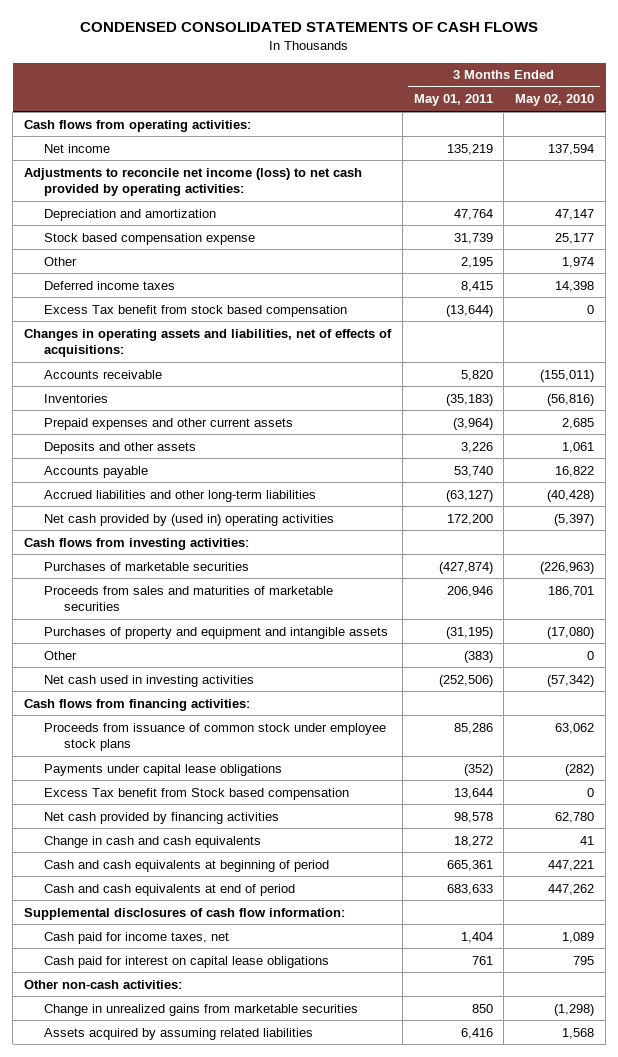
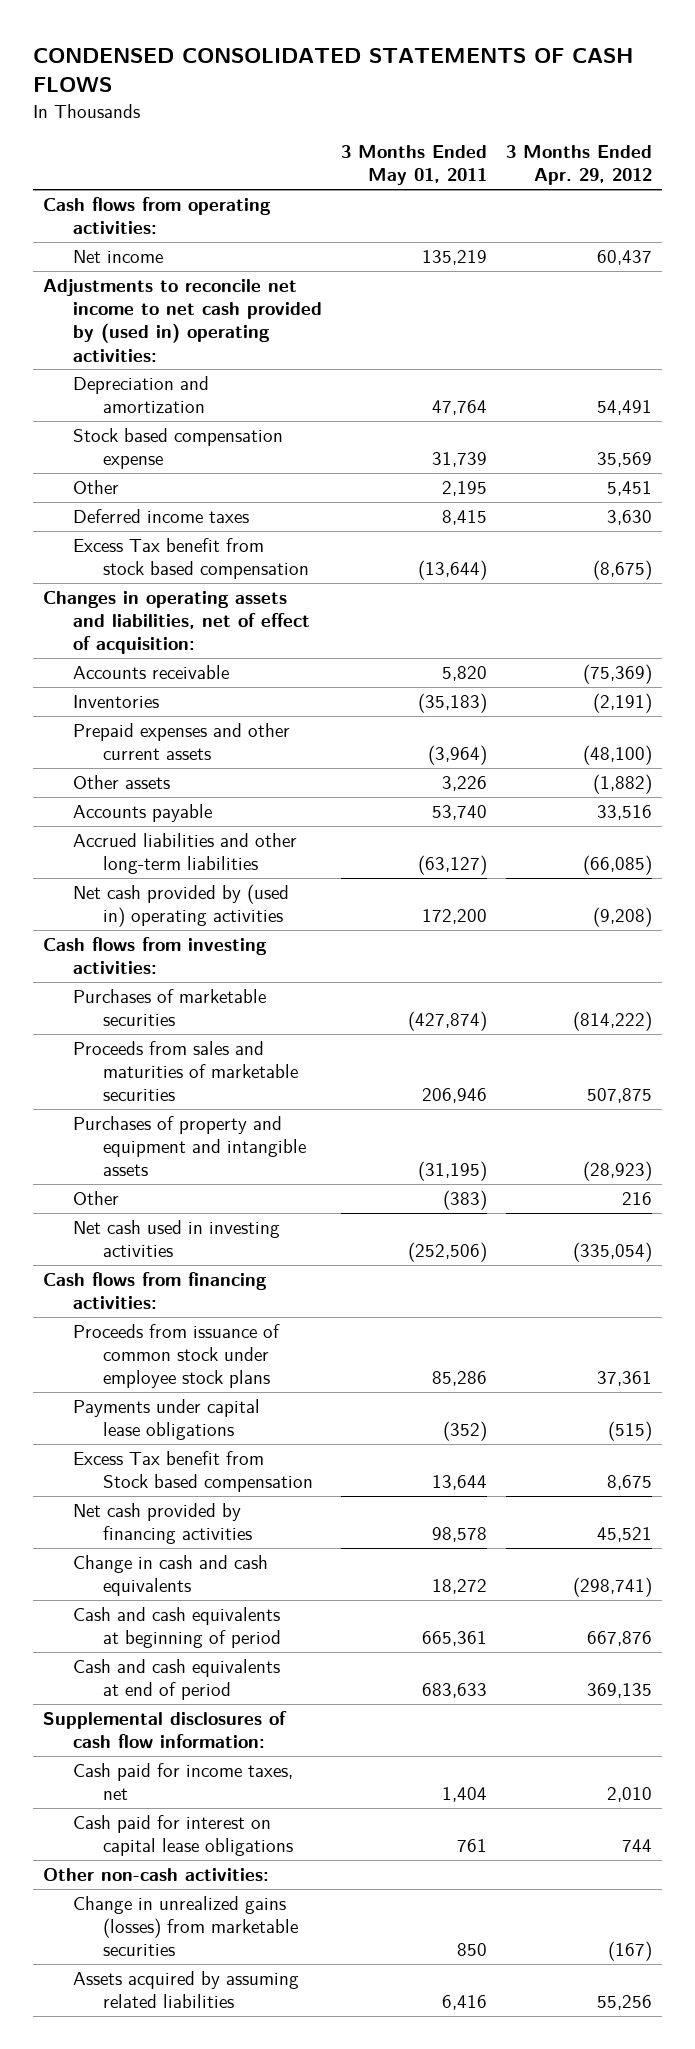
[515,94,595,107] May 02, 2010 -> none
none -> [506,145,653,186] 3 Months Ended Apr. 29, 2012
[23,167,362,197] Adjustments to reconcile net income (loss) to net cash provided by operating activities: -> [42,279,322,362] Adjustments to reconcile net income to net cash provided by (used in) operating activities:
[23,328,392,358] Changes in operating assets and liabilities, net of effects of acquisitions: -> [42,591,310,655] Changes in operating assets and liabilities, net of effect of acquisition:
[44,441,197,454] Deposits and other assets -> [72,775,170,790] Other assets
[44,1003,359,1016] Change in unrealized gains from marketable securities -> [72,1896,298,1957] Change in unrealized gains (losses) from marketable securities

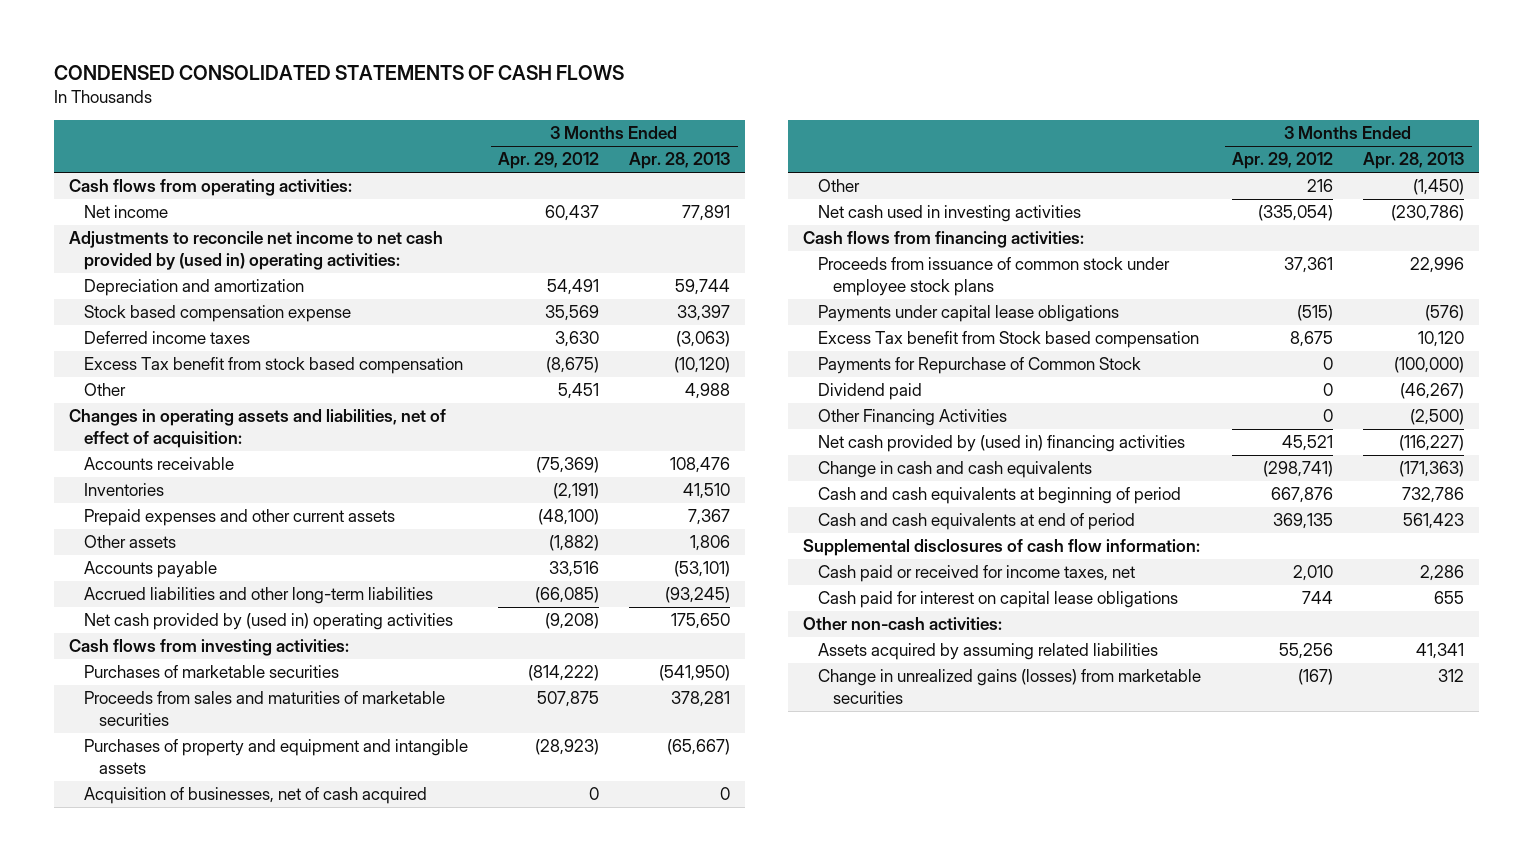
[341,145,488,186] 3 Months Ended May 01, 2011 -> none
none -> [629,152,731,170] Apr. 28, 2013
[72,480,119,495] Other -> [84,383,127,397] Other
none -> [84,787,428,805] Acquisition of businesses, net of cash acquired
none -> [818,357,1142,375] Payments for Repurchase of Common Stock
none -> [818,383,923,401] Dividend paid
none -> [818,409,1008,427] Other Financing Activities
[72,1503,252,1545] Net cash provided by financing activities -> [818,435,1186,453] Net cash provided by (used in) financing activities
[72,1763,293,1801] Cash paid for income taxes, net -> [818,565,1136,583] Cash paid or received for income taxes, net
[72,1896,298,1957] Change in unrealized gains (losses) from marketable securities -> [818,669,1202,704] Change in unrealized gains (losses) from marketable securities

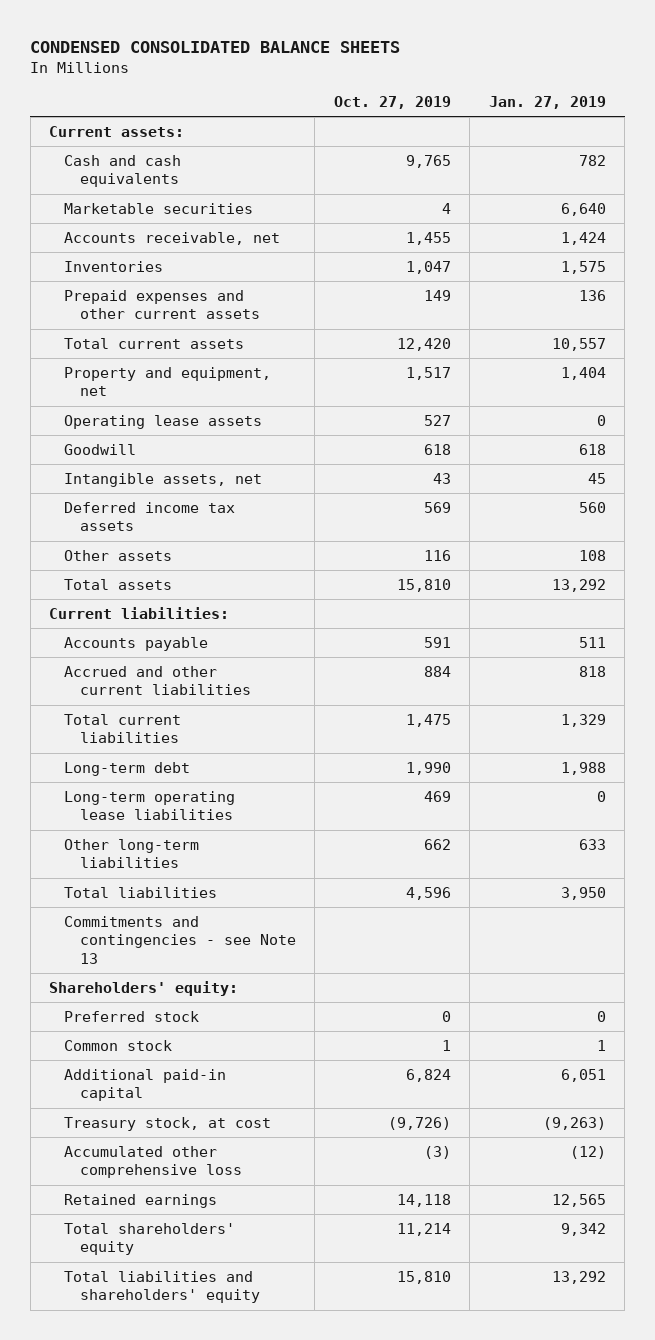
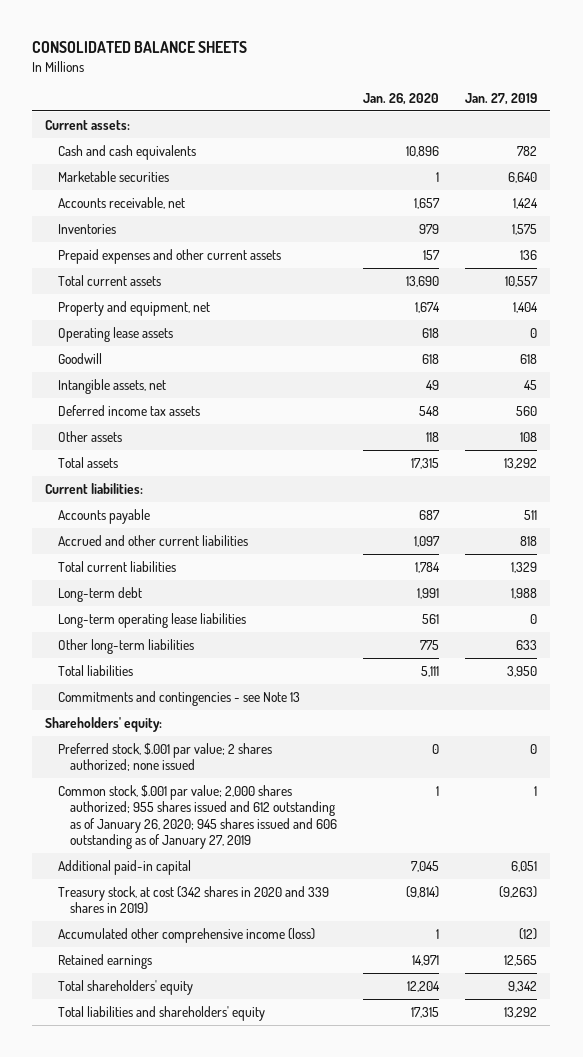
[30,40,401,53] CONDENSED CONSOLIDATED BALANCE SHEETS -> [32,41,248,54] CONSOLIDATED BALANCE SHEETS
[333,96,451,110] Oct. 27, 2019 -> none
none -> [363,92,440,105] Jan. 26, 2020
[64,1010,200,1022] Preferred stock -> [57,742,272,772] Preferred stock, $.001 par value; 2 shares authorized; none issued
[64,1039,173,1051] Common stock -> [57,784,337,850] Common stock, $.001 par value; 2,000 shares authorized; 955 shares issued and 612 outstanding as of January 26, 2020; 945 shares issued and 606 outstanding as of January 27, 2019
[64,1116,272,1131] Treasury stock, at cost -> [57,885,329,915] Treasury stock, at cost (342 shares in 2020 and 339 shares in 2019)
[64,1145,242,1179] Accumulated other comprehensive loss -> [57,927,315,943] Accumulated other comprehensive income (loss)

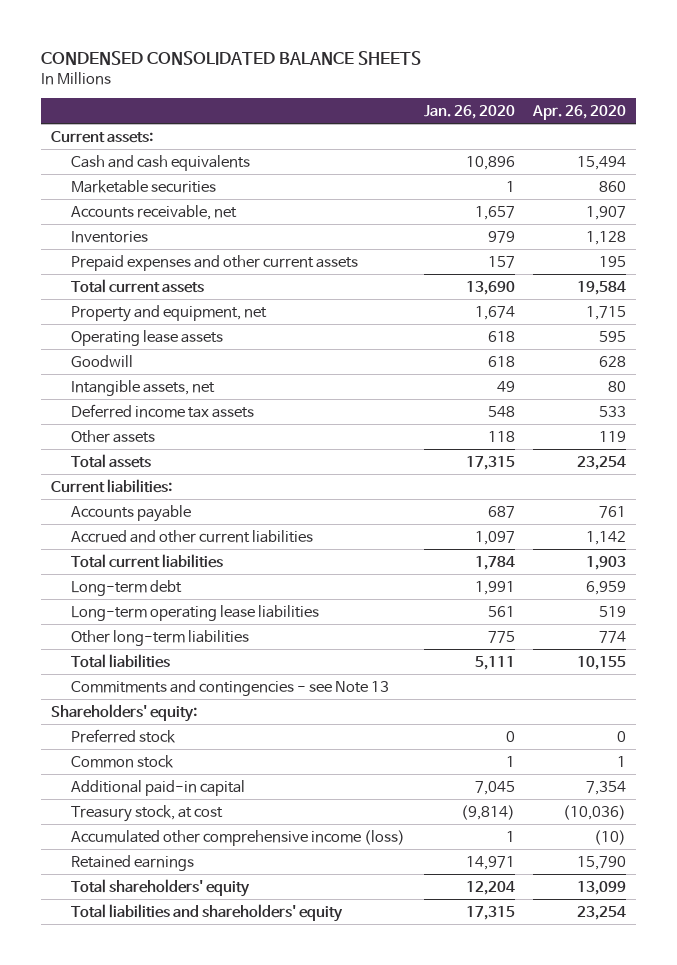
[32,41,248,54] CONSOLIDATED BALANCE SHEETS -> [41,50,422,65] CONDENSED CONSOLIDATED BALANCE SHEETS
[465,92,538,105] Jan. 27, 2019 -> none
none -> [532,105,627,121] Apr. 26, 2020
[57,742,272,772] Preferred stock, $.001 par value; 2 shares authorized; none issued -> [70,728,176,743] Preferred stock
[57,784,337,850] Common stock, $.001 par value; 2,000 shares authorized; 955 shares issued and 612 outstanding as of January 26, 2020; 945 shares issued and 606 outstanding as of January 27, 2019 -> [70,754,174,768] Common stock
[57,885,329,915] Treasury stock, at cost (342 shares in 2020 and 339 shares in 2019) -> [70,804,223,822] Treasury stock, at cost

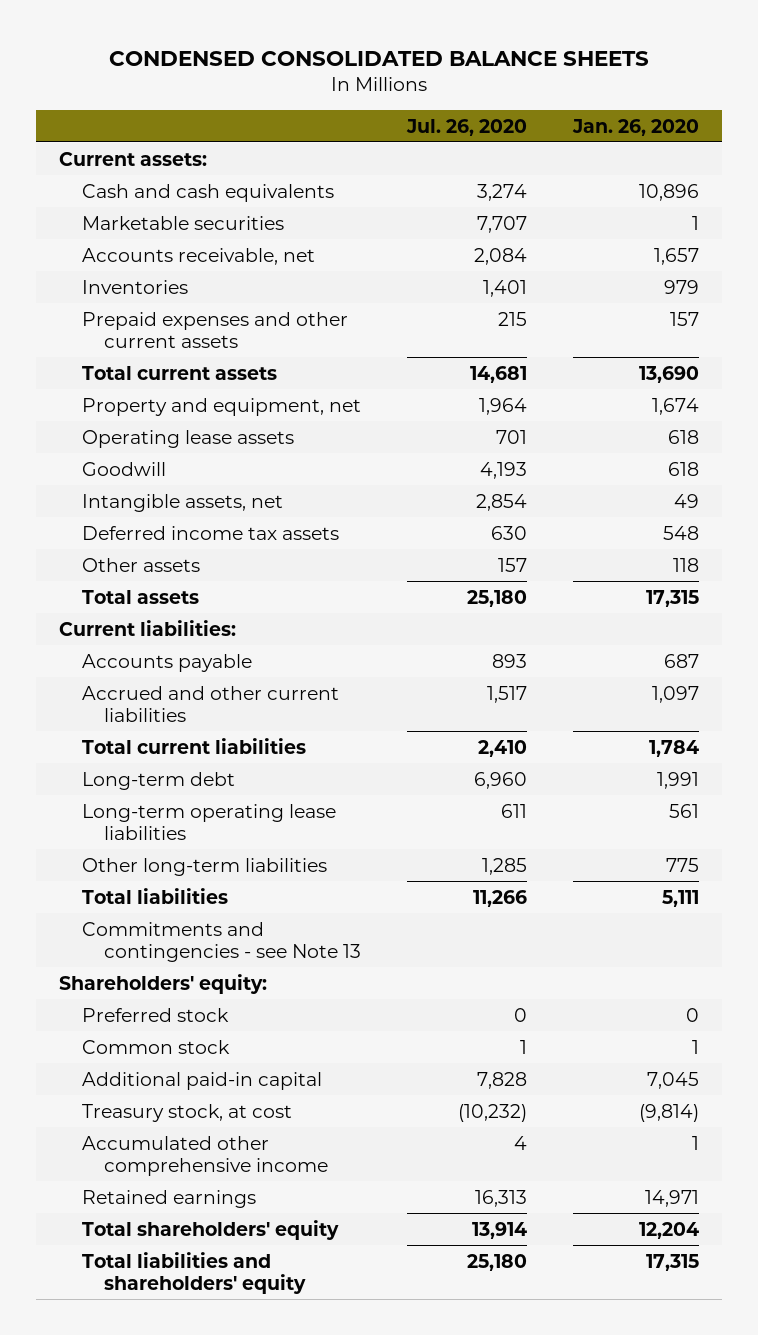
[532,105,627,121] Apr. 26, 2020 -> none
none -> [405,118,527,136] Jul. 26, 2020
[70,829,405,846] Accumulated other comprehensive income (loss) -> [81,1135,328,1176] Accumulated other comprehensive income

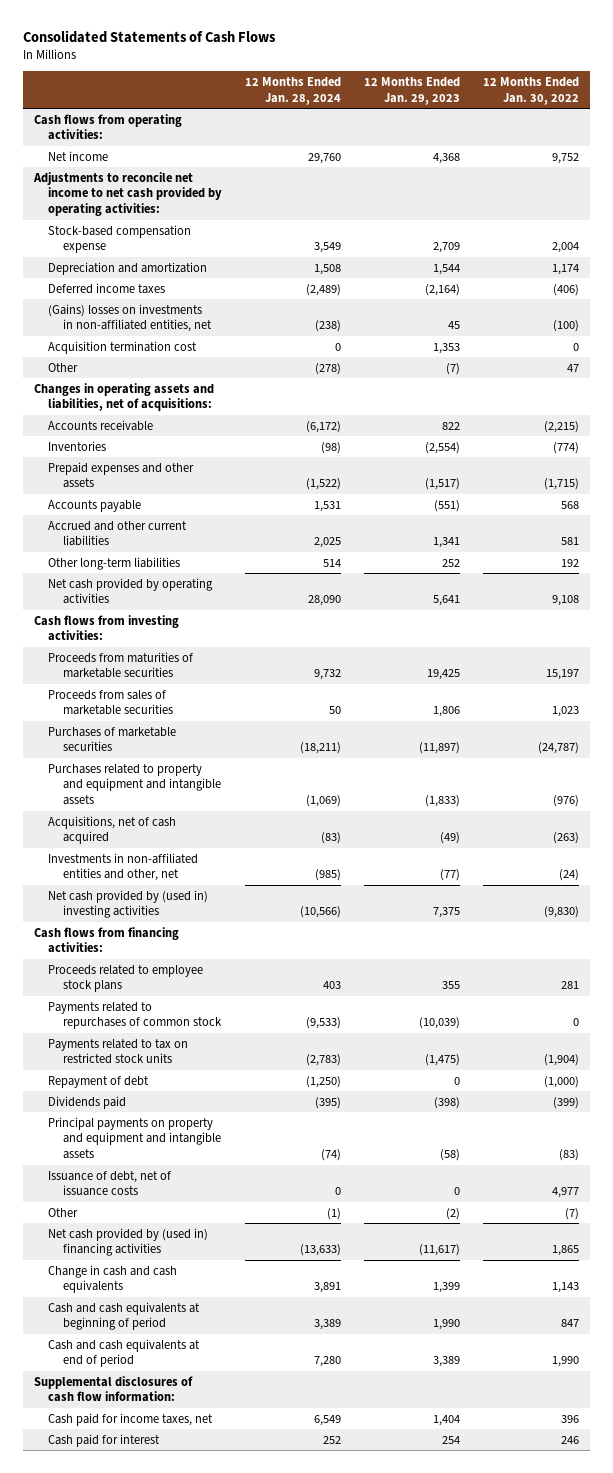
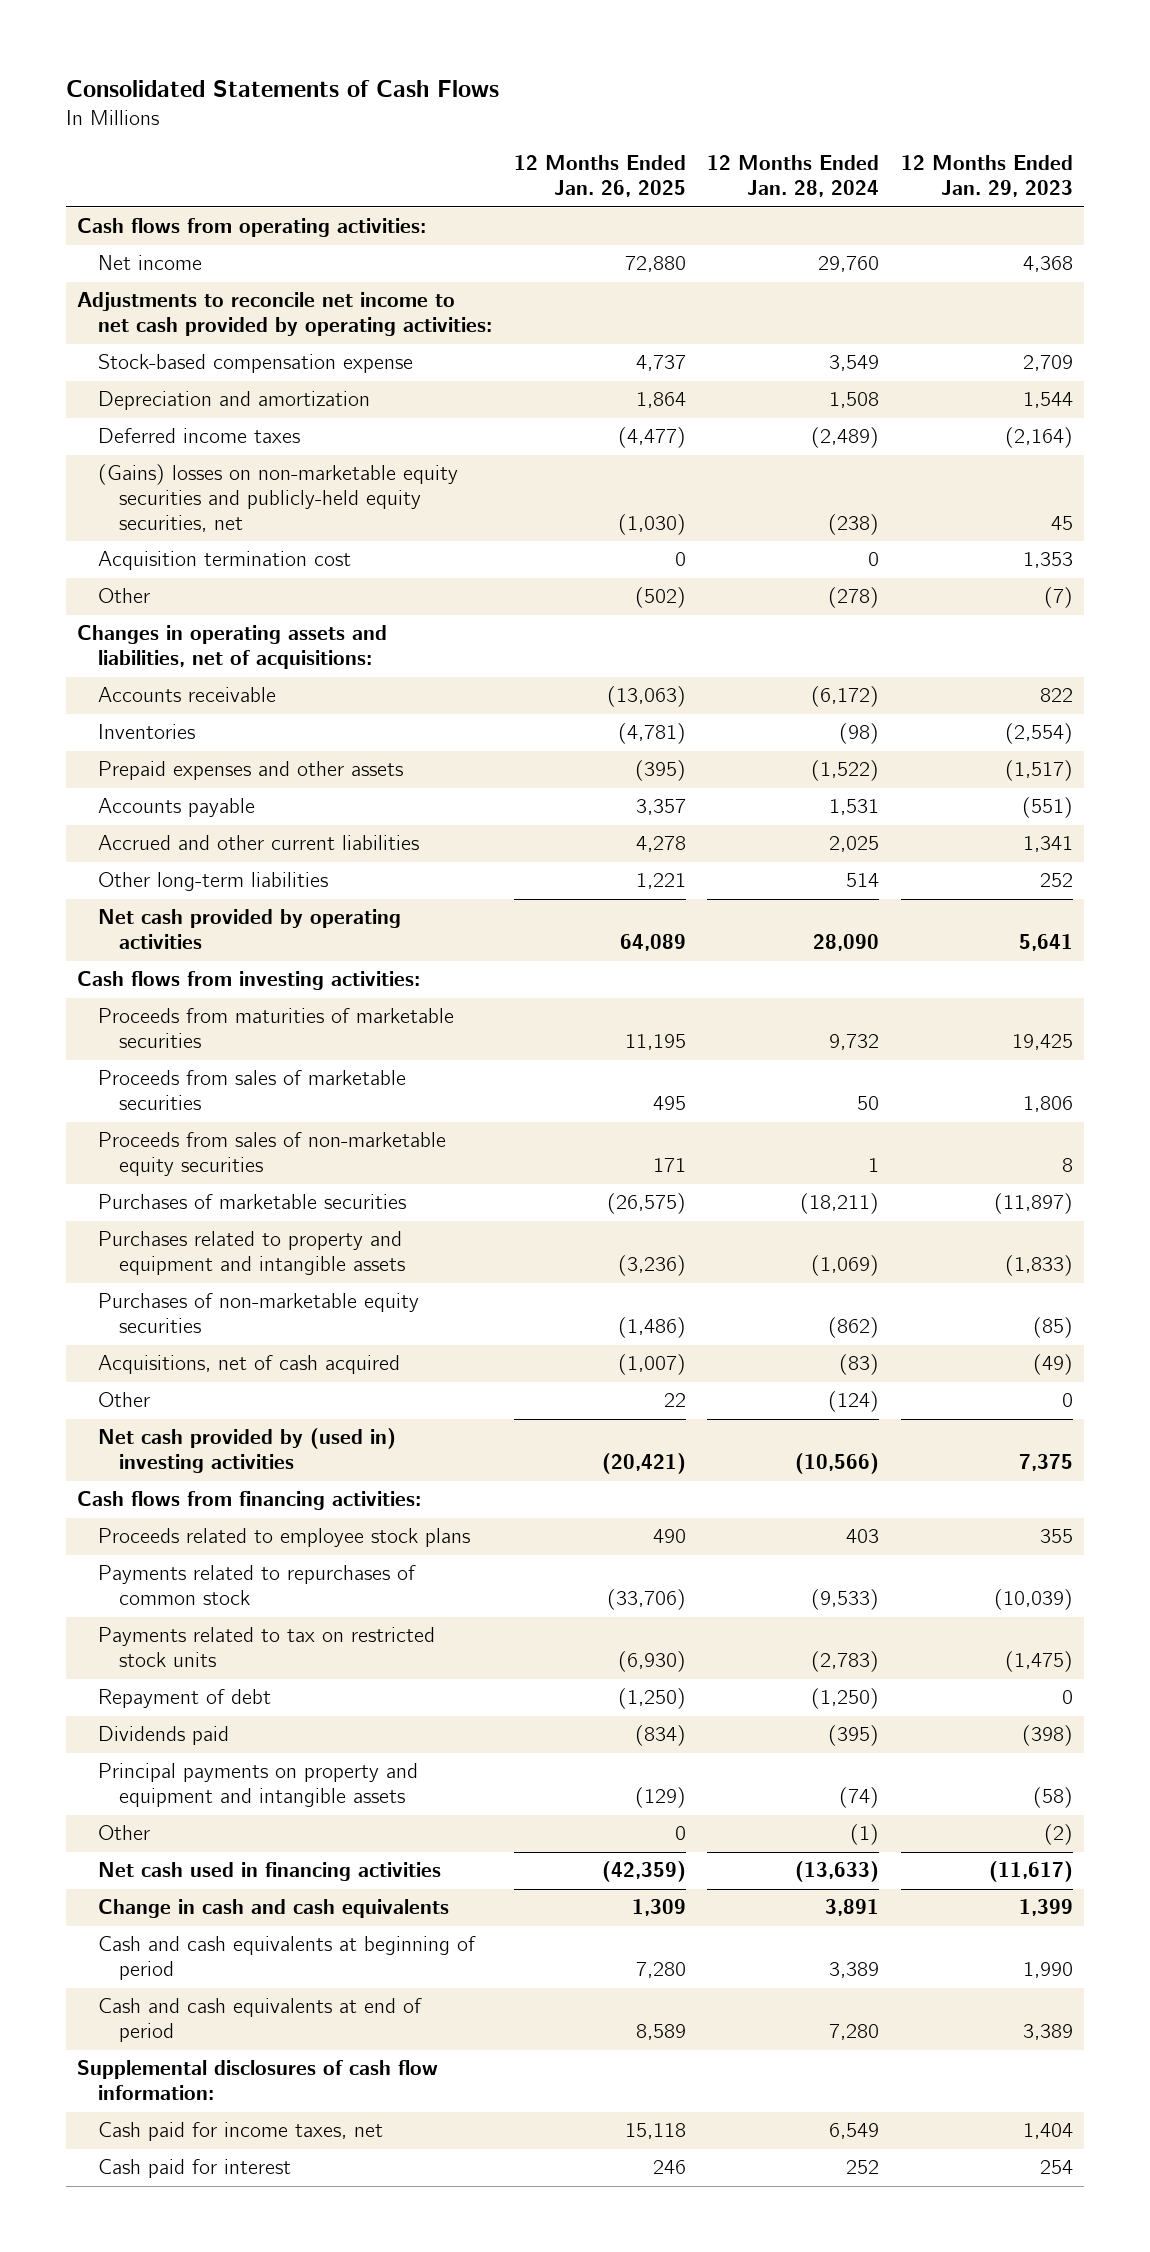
[482,76,579,105] 12 Months Ended Jan. 30, 2022 -> none
none -> [513,155,686,198] 12 Months Ended Jan. 26, 2025
[48,303,212,333] (Gains) losses on investments in non-affiliated entities, net -> [97,464,458,532] (Gains) losses on non-marketable equity securities and publicly-held equity securities, net
none -> [97,1132,446,1177] Proceeds from sales of non-marketable equity securities
none -> [97,1293,419,1334] Purchases of non-marketable equity securities
[48,852,199,882] Investments in non-affiliated entities and other, net -> none
none -> [97,1392,150,1408] Other
[48,1170,172,1197] Issuance of debt, net of issuance costs -> none
[48,1227,209,1257] Net cash provided by (used in) financing activities -> [97,1862,441,1882] Net cash used in financing activities

